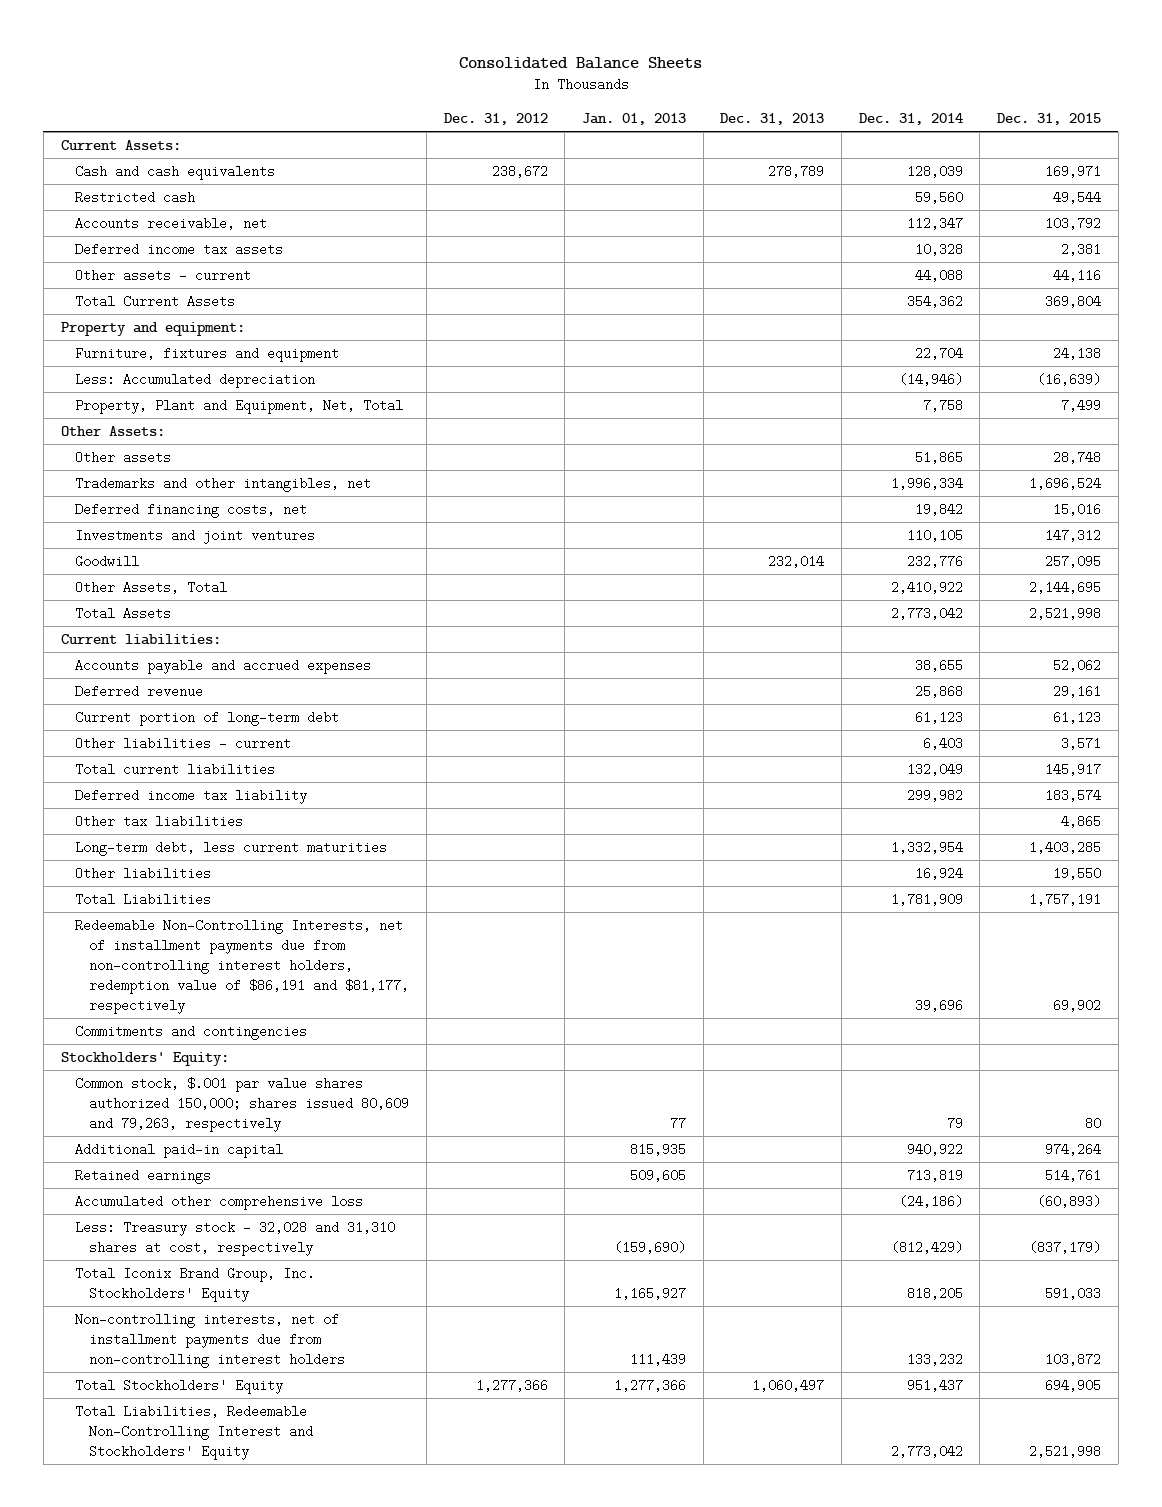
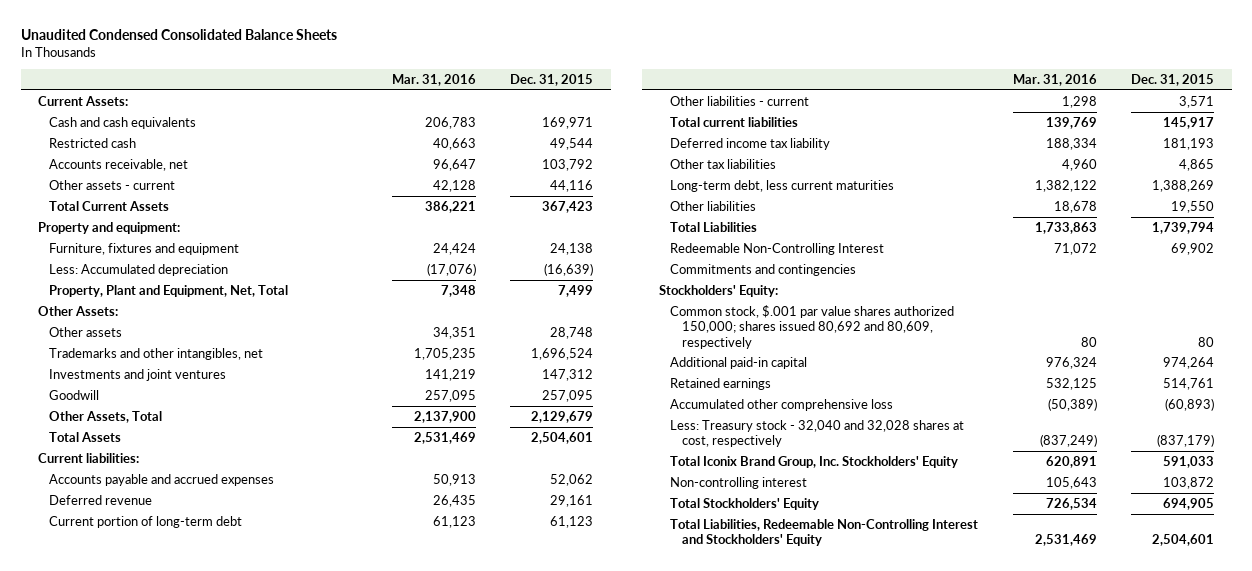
[458,57,702,70] Consolidated Balance Sheets -> [20,28,337,40] Unaudited Condensed Consolidated Balance Sheets
[443,113,548,126] Dec. 31, 2012 -> none
[582,113,687,126] Jan. 01, 2013 -> none
[720,113,825,126] Dec. 31, 2013 -> none
[858,113,963,126] Dec. 31, 2014 -> none
none -> [391,73,476,86] Mar. 31, 2016
[75,242,284,256] Deferred income tax assets -> none
[1045,294,1102,308] 369,804 -> [542,200,594,213] 367,423
[75,502,308,518] Deferred financing costs, net -> none
[1029,580,1102,594] 2,144,695 -> [531,410,594,423] 2,129,679
[1029,606,1102,620] 2,521,998 -> [531,431,594,444] 2,504,601
[1045,788,1102,802] 183,574 -> [1163,137,1215,150] 181,193
[1029,840,1102,854] 1,403,285 -> [1152,179,1215,192] 1,388,269
[1029,892,1102,906] 1,757,191 -> [1152,221,1215,234] 1,739,794
[75,918,410,1015] Redeemable Non-Controlling Interests, net of installment payments due from non-controlling interest holders, redemption value of $86,191 and $81,177, respectively -> [670,242,885,255] Redeemable Non-Controlling Interest
[75,1076,410,1132] Common stock, $.001 par value shares authorized 150,000; shares issued 80,609 and 79,263, respectively -> [670,304,955,349] Common stock, $.001 par value shares authorized 150,000; shares issued 80,692 and 80,609, respectively
[75,1220,396,1256] Less: Treasury stock - 32,028 and 31,310 shares at cost, respectively -> [670,419,965,448] Less: Treasury stock - 32,040 and 32,028 shares at cost, respectively
[75,1312,346,1368] Non-controlling interests, net of installment payments due from non-controlling interest holders -> [670,476,808,489] Non-controlling interest
[1029,1444,1102,1458] 2,521,998 -> [1152,534,1215,547] 2,504,601

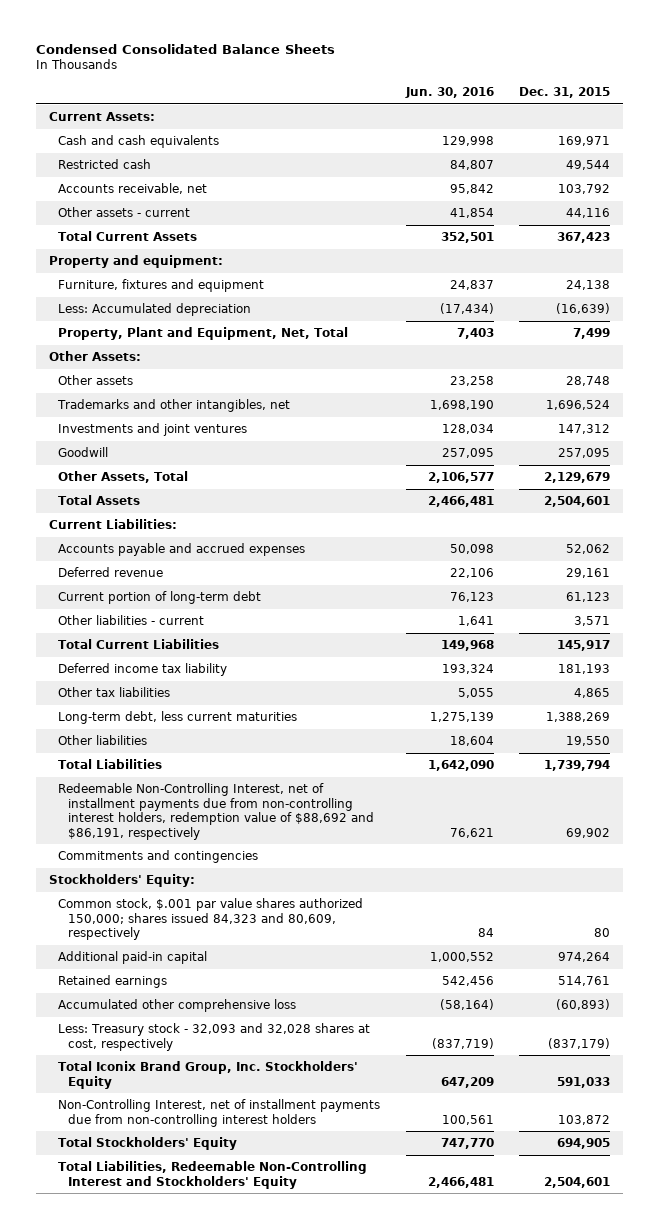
[20,28,337,40] Unaudited Condensed Consolidated Balance Sheets -> [36,43,336,54] Condensed Consolidated Balance Sheets
[391,73,476,86] Mar. 31, 2016 -> none
none -> [404,87,494,99] Jun. 30, 2016
[37,452,139,463] Current liabilities: -> [48,518,177,529] Current Liabilities:
[670,116,799,127] Total current liabilities -> [58,638,220,649] Total Current Liabilities
[670,242,885,255] Redeemable Non-Controlling Interest -> [58,782,374,840] Redeemable Non-Controlling Interest, net of installment payments due from non-controlling interest holders, redemption value of $88,692 and $86,191, respectively
[670,304,955,349] Common stock, $.001 par value shares authorized 150,000; shares issued 80,692 and 80,609, respectively -> [58,897,364,941] Common stock, $.001 par value shares authorized 150,000; shares issued 84,323 and 80,609, respectively
[670,419,965,448] Less: Treasury stock - 32,040 and 32,028 shares at cost, respectively -> [58,1022,371,1051] Less: Treasury stock - 32,093 and 32,028 shares at cost, respectively
[670,476,808,489] Non-controlling interest -> [58,1098,381,1127] Non-Controlling Interest, net of installment payments due from non-controlling interest holders

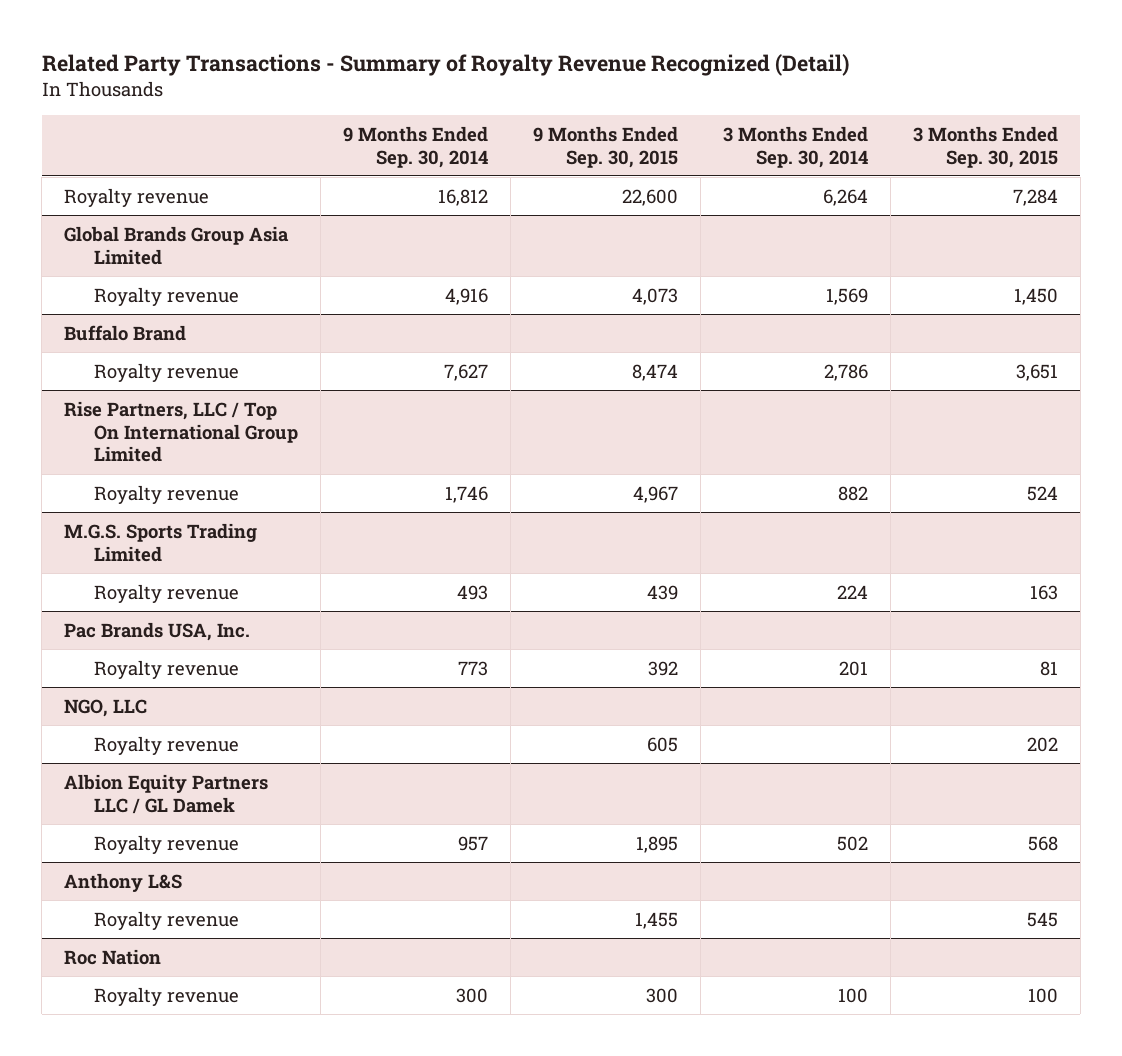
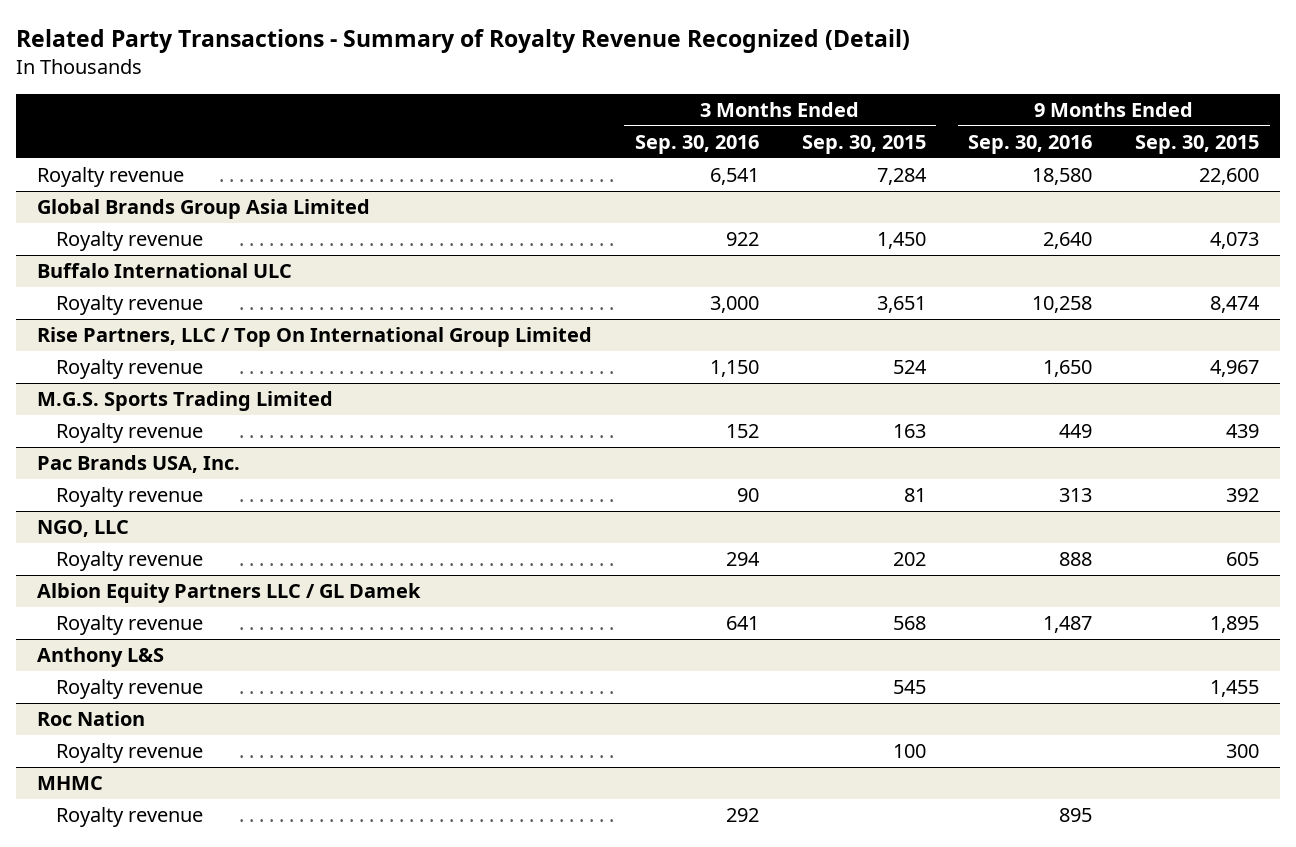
[342,125,488,168] 9 Months Ended Sep. 30, 2014 -> none
[722,125,868,168] 3 Months Ended Sep. 30, 2014 -> none
none -> [635,134,760,154] Sep. 30, 2016
none -> [968,134,1093,154] Sep. 30, 2016
[64,324,187,341] Buffalo Brand -> [37,263,293,279] Buffalo International ULC
none -> [37,776,104,791] MHMC
none -> [56,807,204,828] Royalty revenue

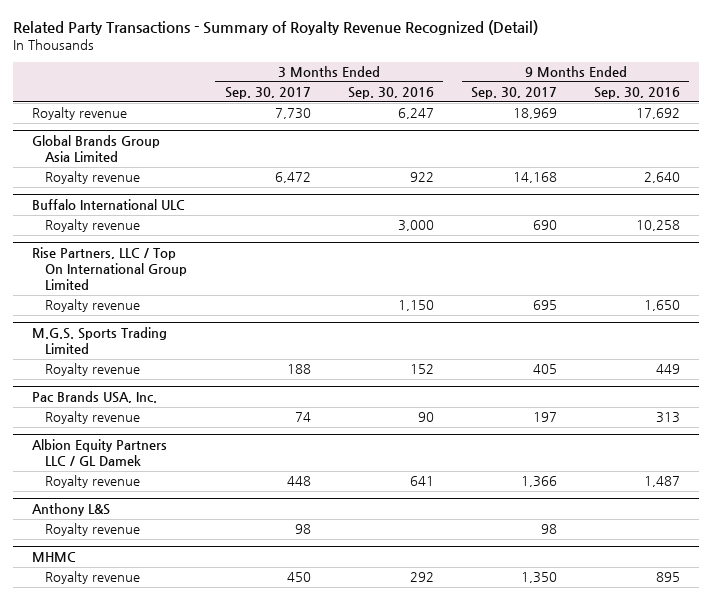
[801,134,926,154] Sep. 30, 2015 -> none
[1135,134,1260,154] Sep. 30, 2015 -> none
none -> [224,86,311,99] Sep. 30, 2017
none -> [470,86,557,99] Sep. 30, 2017
[710,168,760,186] 6,541 -> [397,108,434,120] 6,247
[1032,168,1093,186] 18,580 -> [636,108,681,120] 17,692
[37,520,130,538] NGO, LLC -> none
[56,551,204,572] Royalty revenue -> none
[37,711,146,727] Roc Nation -> none
[56,743,204,764] Royalty revenue -> none

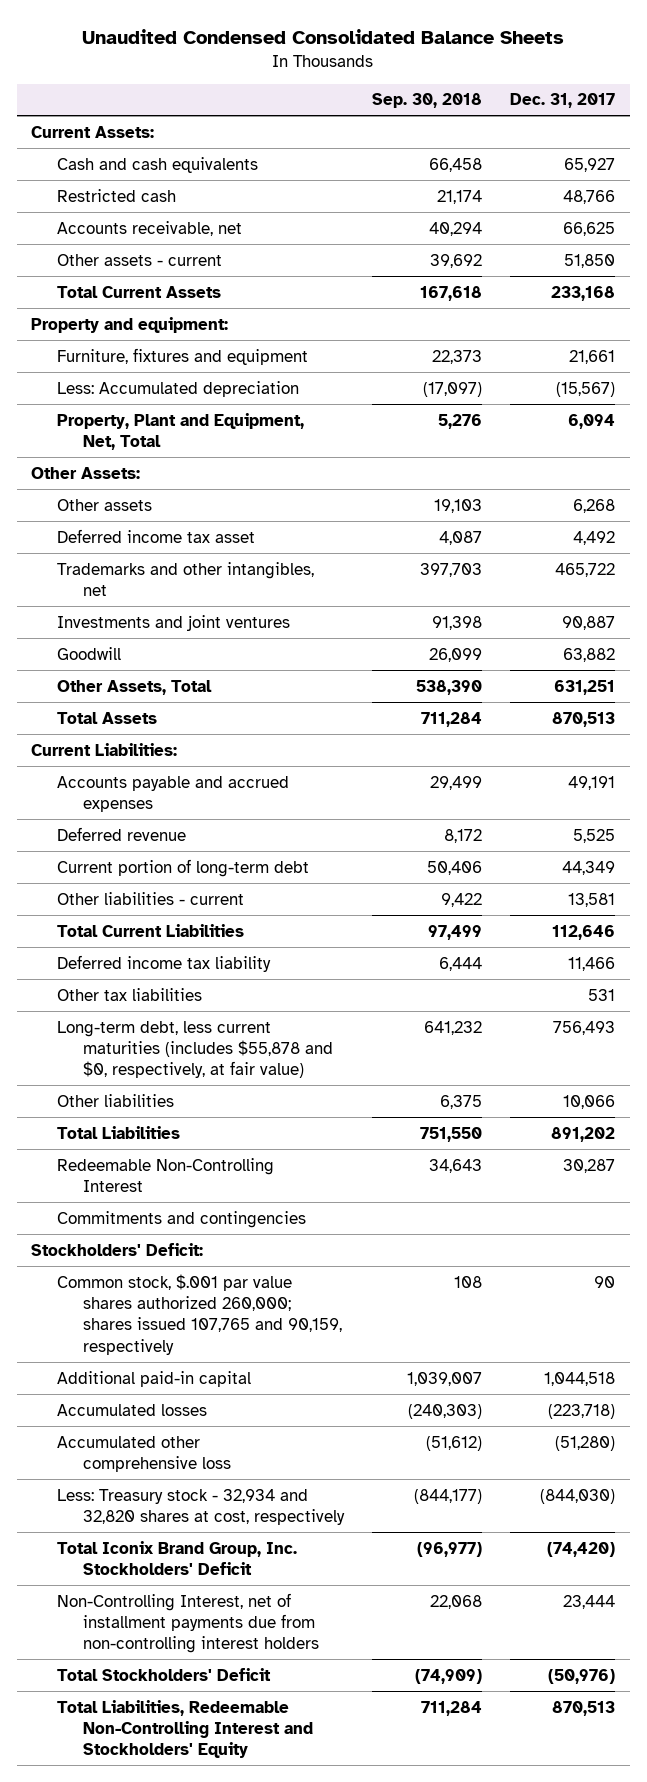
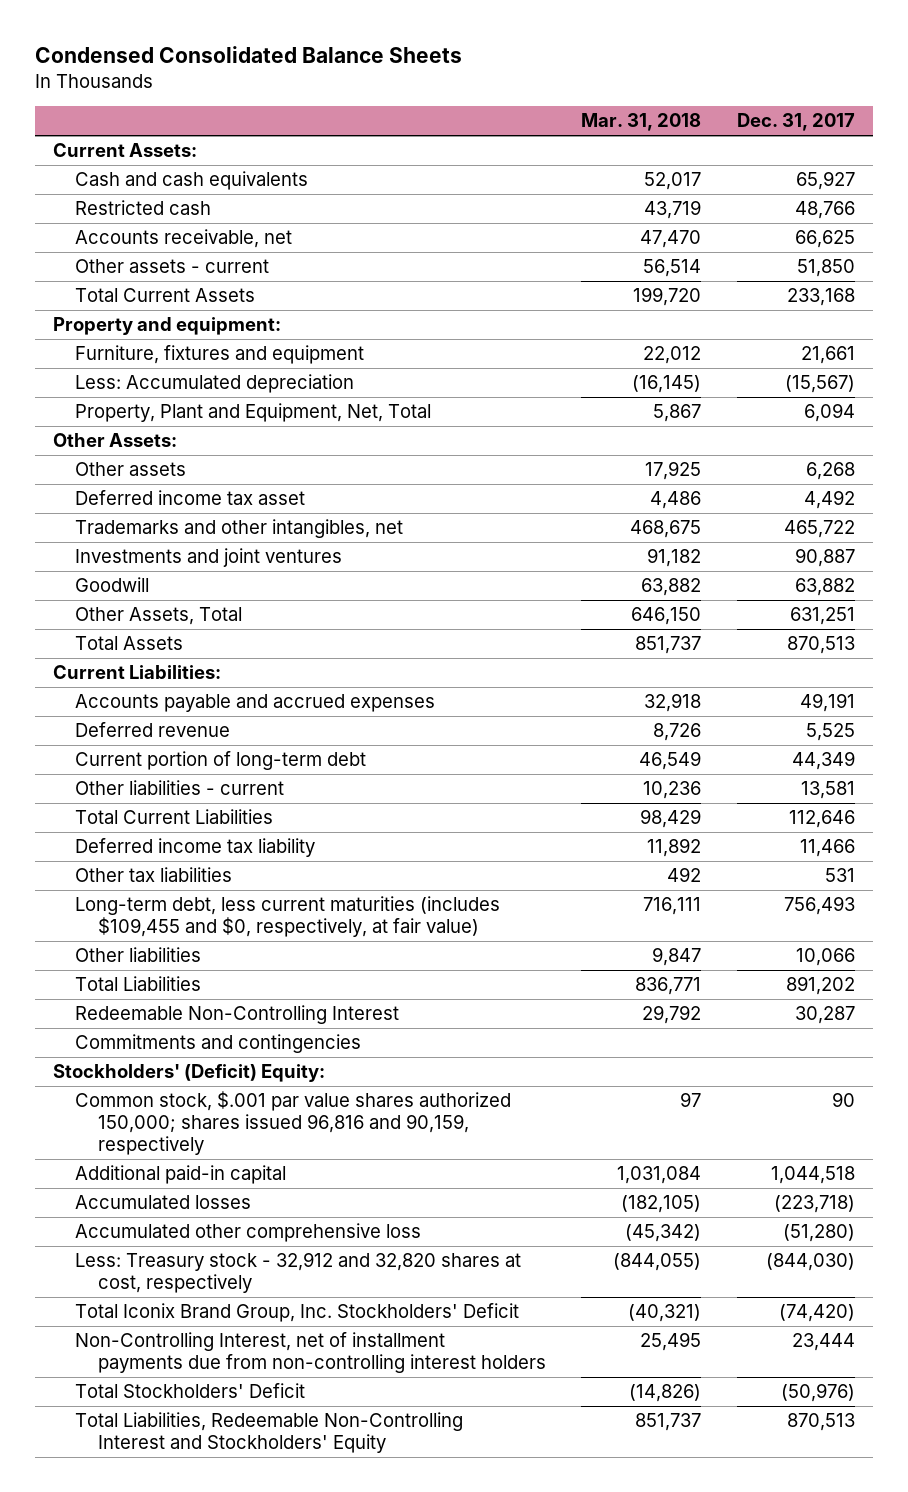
[82,28,565,44] Unaudited Condensed Consolidated Balance Sheets -> [34,46,462,64] Condensed Consolidated Balance Sheets
[372,93,483,109] Sep. 30, 2018 -> none
none -> [581,113,702,132] Mar. 31, 2018
[57,1020,334,1079] Long-term debt, less current maturities (includes $55,878 and $0, respectively, at fair value) -> [75,896,501,938] Long-term debt, less current maturities (includes $109,455 and $0, respectively, at fair value)
[31,1242,204,1256] Stockholders' Deficit: -> [52,1064,325,1083] Stockholders' (Deficit) Equity:
[57,1273,343,1355] Common stock, $.001 par value shares authorized 260,000; shares issued 107,765 and 90,159, respectively -> [75,1091,512,1156] Common stock, $.001 par value shares authorized 150,000; shares issued 96,816 and 90,159, respectively
[57,1488,346,1525] Less: Treasury stock - 32,934 and 32,820 shares at cost, respectively -> [75,1252,522,1294] Less: Treasury stock - 32,912 and 32,820 shares at cost, respectively

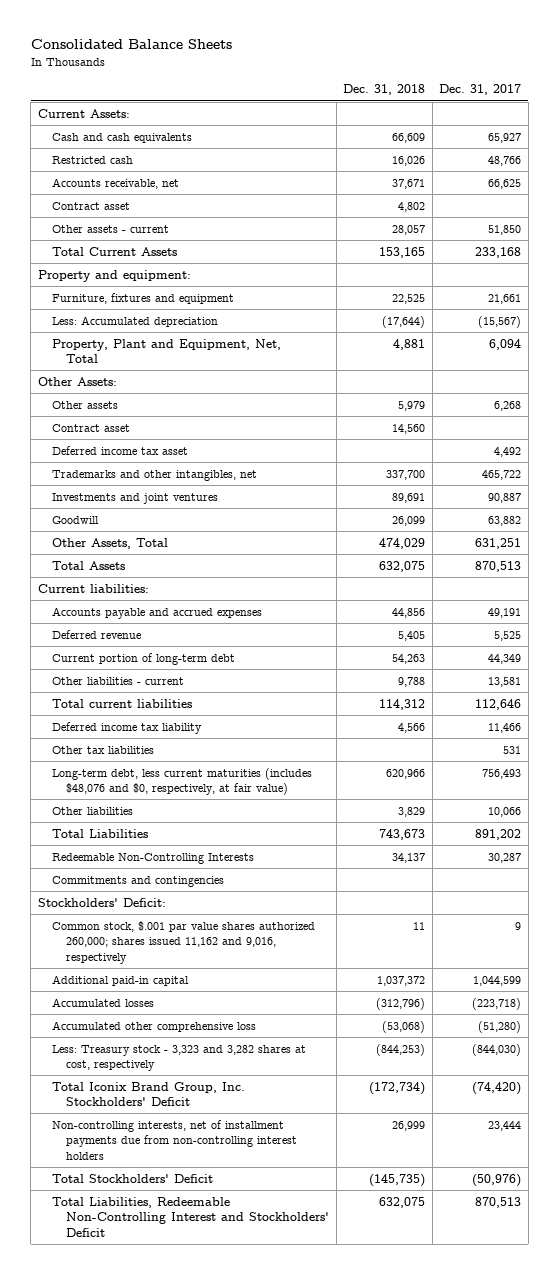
[34,46,462,64] Condensed Consolidated Balance Sheets -> [30,39,232,50] Consolidated Balance Sheets
[581,113,702,132] Mar. 31, 2018 -> none
none -> [343,84,426,96] Dec. 31, 2018
none -> [51,201,130,210] Contract asset
none -> [51,423,130,432] Contract asset
[52,665,221,680] Current Liabilities: -> [37,583,149,593] Current liabilities:
[75,809,274,825] Total Current Liabilities -> [51,698,192,708] Total current liabilities
[75,896,501,938] Long-term debt, less current maturities (includes $109,455 and $0, respectively, at fair value) -> [51,767,312,796] Long-term debt, less current maturities (includes $48,076 and $0, respectively, at fair value)
[75,1005,400,1025] Redeemable Non-Controlling Interest -> [51,852,254,864] Redeemable Non-Controlling Interests
[52,1064,325,1083] Stockholders' (Deficit) Equity: -> [37,897,166,907] Stockholders' Deficit:
[75,1091,512,1156] Common stock, $.001 par value shares authorized 150,000; shares issued 96,816 and 90,159, respectively -> [51,920,315,964] Common stock, $.001 par value shares authorized 260,000; shares issued 11,162 and 9,016, respectively
[832,1092,856,1108] 90 -> [515,921,522,930] 9
[771,1166,856,1185] 1,044,518 -> [473,975,522,986] 1,044,599
[75,1252,522,1294] Less: Treasury stock - 32,912 and 32,820 shares at cost, respectively -> [51,1044,306,1072] Less: Treasury stock - 3,323 and 3,282 shares at cost, respectively
[75,1332,546,1374] Non-Controlling Interest, net of installment payments due from non-controlling interest holders -> [51,1119,298,1160] Non-controlling interests, net of installment payments due from non-controlling interest holders
[75,1412,464,1454] Total Liabilities, Redeemable Non-Controlling Interest and Stockholders' Equity -> [51,1196,330,1237] Total Liabilities, Redeemable Non-Controlling Interest and Stockholders' Deficit

